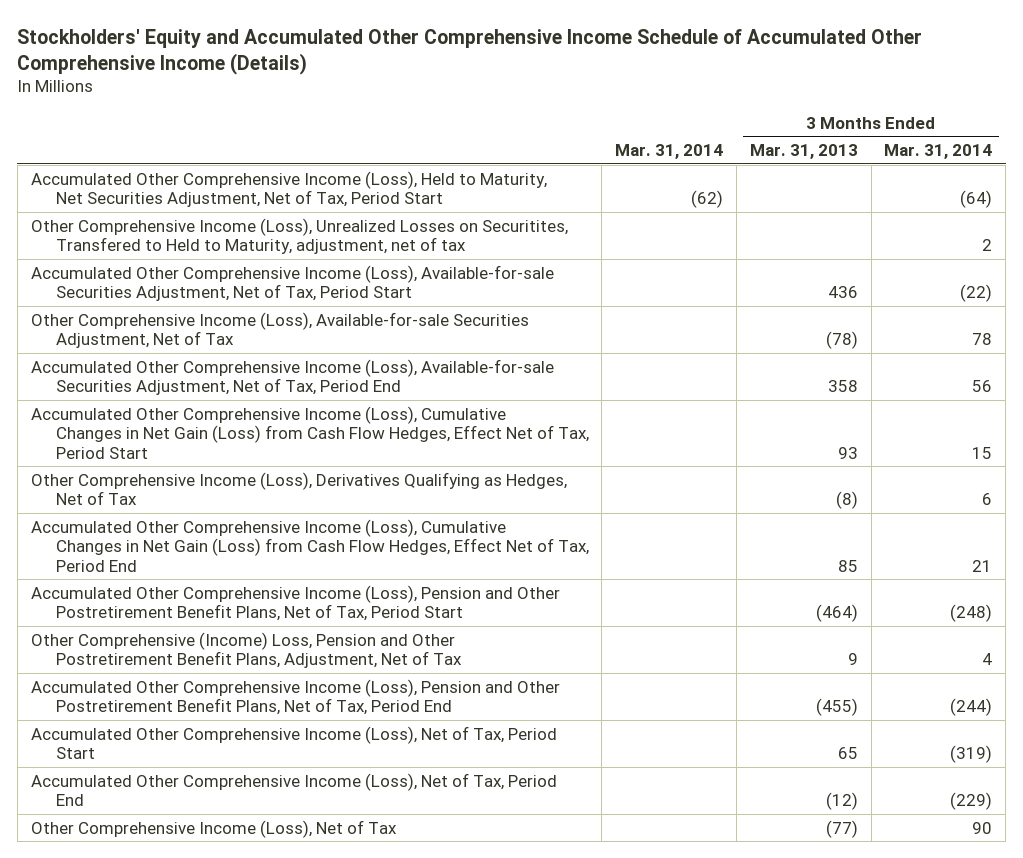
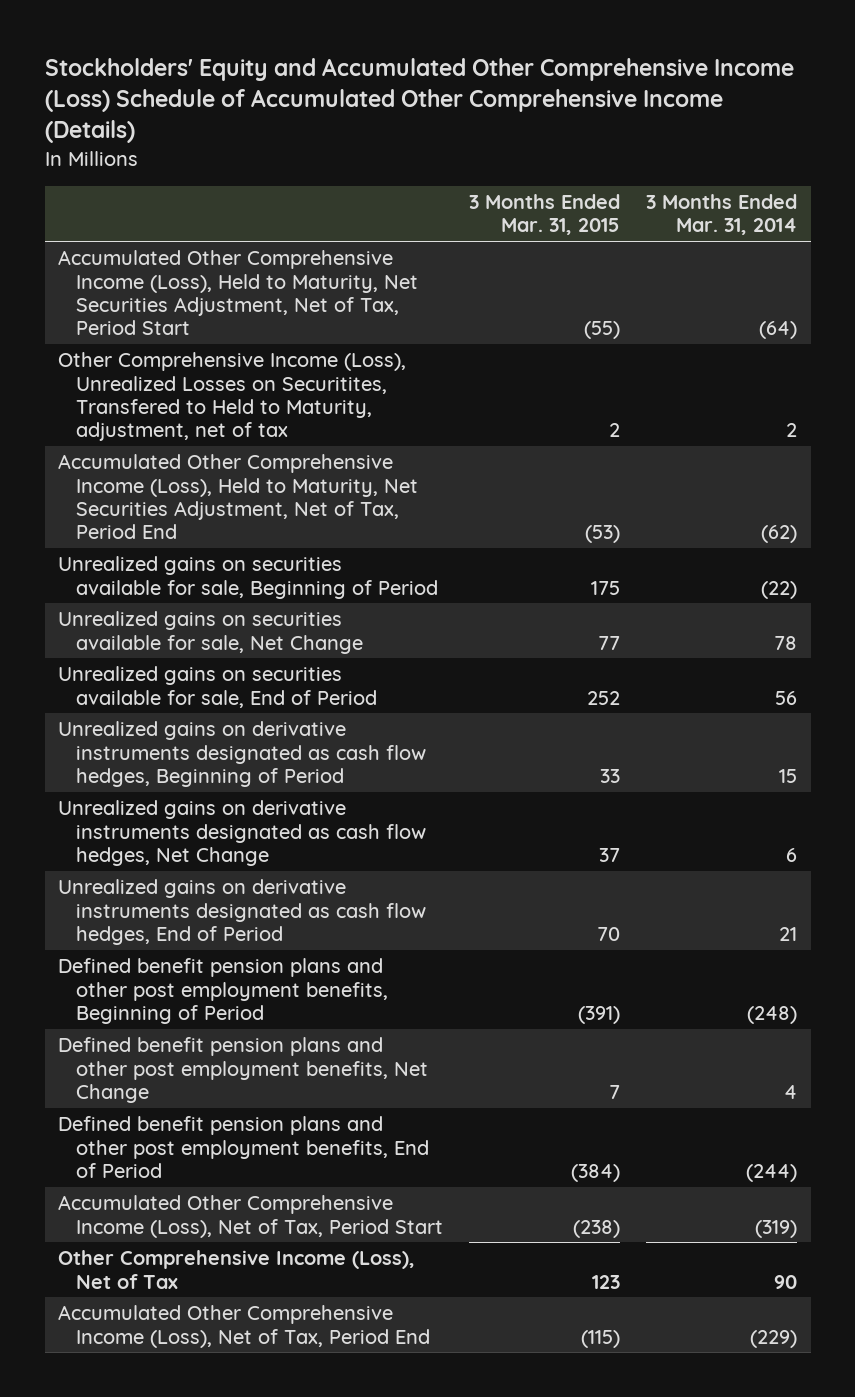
[17,28,923,75] Stockholders' Equity and Accumulated Other Comprehensive Income Schedule of Accumulated Other Comprehensive Income (Details) -> [44,57,794,144] Stockholders' Equity and Accumulated Other Comprehensive Income (Loss) Schedule of Accumulated Other Comprehensive Income (Details)
[615,144,724,160] Mar. 31, 2014 -> none
[749,144,858,160] Mar. 31, 2013 -> none
none -> [469,193,621,236] 3 Months Ended Mar. 31, 2015
none -> [57,454,418,540] Accumulated Other Comprehensive Income (Loss), Held to Maturity, Net Securities Adjustment, Net of Tax, Period End
[30,264,554,302] Accumulated Other Comprehensive Income (Loss), Available-for-sale Securities Adjustment, Net of Tax, Period Start -> [57,556,438,599] Unrealized gains on securities available for sale, Beginning of Period
[30,311,529,349] Other Comprehensive Income (Loss), Available-for-sale Securities Adjustment, Net of Tax -> [57,611,363,654] Unrealized gains on securities available for sale, Net Change
[30,358,554,396] Accumulated Other Comprehensive Income (Loss), Available-for-sale Securities Adjustment, Net of Tax, Period End -> [57,666,377,708] Unrealized gains on securities available for sale, End of Period
[30,405,589,459] Accumulated Other Comprehensive Income (Loss), Cumulative Changes in Net Gain (Loss) from Cash Flow Hedges, Effect Net of Tax, Period Start -> [57,721,426,787] Unrealized gains on derivative instruments designated as cash flow hedges, Beginning of Period
[30,471,567,506] Other Comprehensive Income (Loss), Derivatives Qualifying as Hedges, Net of Tax -> [57,800,426,866] Unrealized gains on derivative instruments designated as cash flow hedges, Net Change
[30,518,589,572] Accumulated Other Comprehensive Income (Loss), Cumulative Changes in Net Gain (Loss) from Cash Flow Hedges, Effect Net of Tax, Period End -> [57,879,426,945] Unrealized gains on derivative instruments designated as cash flow hedges, End of Period
[30,584,560,622] Accumulated Other Comprehensive Income (Loss), Pension and Other Postretirement Benefit Plans, Net of Tax, Period Start -> [57,958,388,1024] Defined benefit pension plans and other post employment benefits, Beginning of Period
[30,631,462,669] Other Comprehensive (Income) Loss, Pension and Other Postretirement Benefit Plans, Adjustment, Net of Tax -> [57,1037,428,1103] Defined benefit pension plans and other post employment benefits, Net Change
[30,678,560,716] Accumulated Other Comprehensive Income (Loss), Pension and Other Postretirement Benefit Plans, Net of Tax, Period End -> [57,1116,429,1178] Defined benefit pension plans and other post employment benefits, End of Period
[30,772,557,807] Accumulated Other Comprehensive Income (Loss), Net of Tax, Period End -> [57,1305,430,1348] Accumulated Other Comprehensive Income (Loss), Net of Tax, Period End

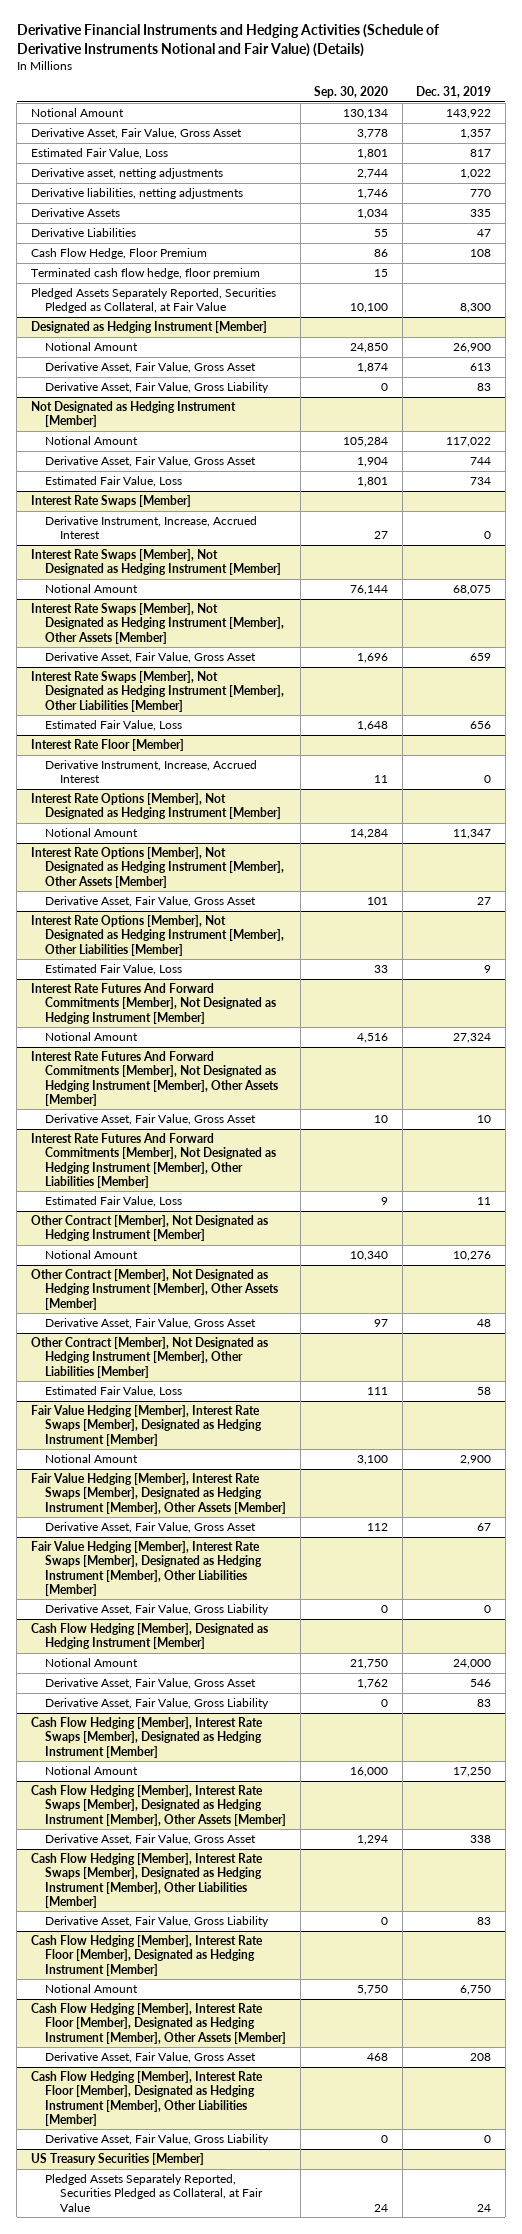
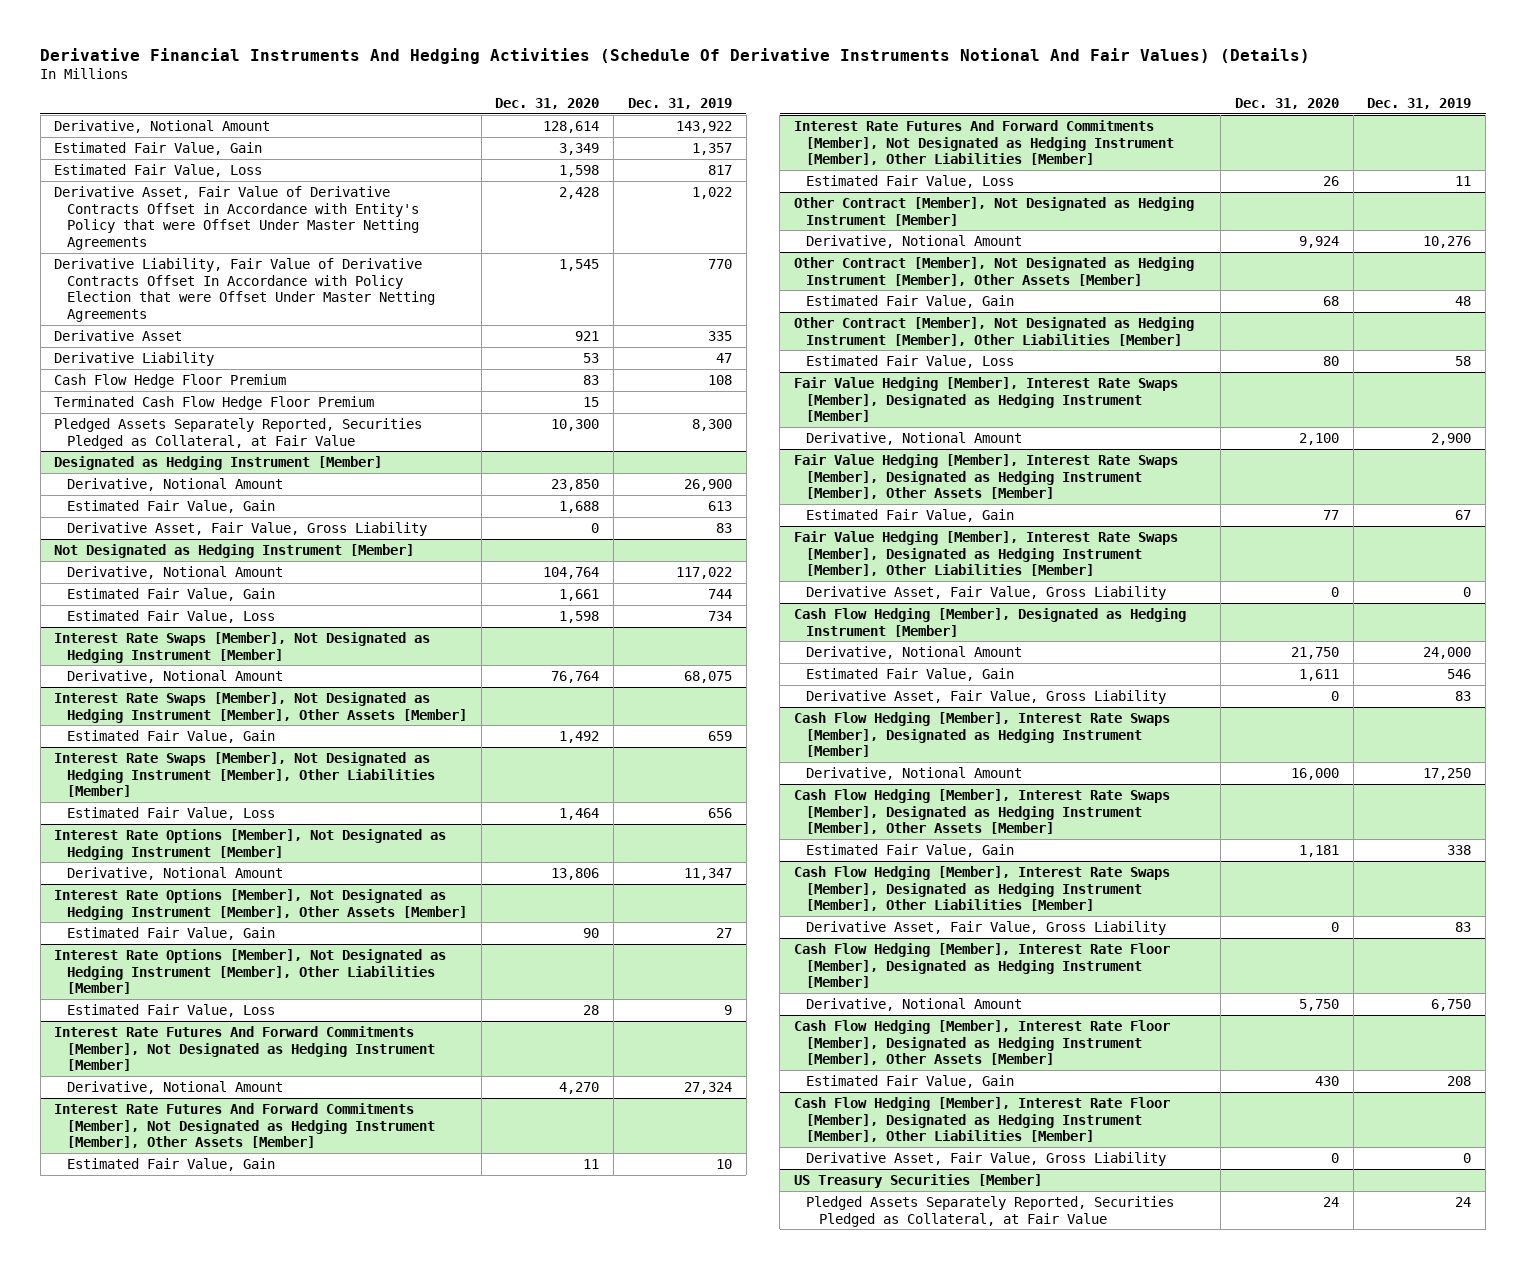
[16,24,439,57] Derivative Financial Instruments and Hedging Activities (Schedule of Derivative Instruments Notional and Fair Value) (Details) -> [40,47,1311,64] Derivative Financial Instruments And Hedging Activities (Schedule Of Derivative Instruments Notional And Fair Values) (Details)
[314,86,389,99] Sep. 30, 2020 -> none
none -> [495,98,600,110] Dec. 31, 2020
[30,108,124,118] Notional Amount -> [54,119,271,133] Derivative, Notional Amount
[30,128,242,140] Derivative Asset, Fair Value, Gross Asset -> [54,141,263,155] Estimated Fair Value, Gain
[30,188,243,200] Derivative liabilities, netting adjustments -> none
[30,168,223,180] Derivative asset, netting adjustments -> [54,185,419,251] Derivative Asset, Fair Value of Derivative Contracts Offset in Accordance with Entity's Policy that were Offset Under Master Netting Agreements
none -> [54,257,435,323] Derivative Liability, Fair Value of Derivative Contracts Offset In Accordance with Policy Election that were Offset Under Master Netting Agreements
[30,208,120,218] Derivative Assets -> [54,329,183,341] Derivative Asset
[30,228,136,238] Derivative Liabilities -> [54,351,215,366] Derivative Liability
[30,248,207,260] Cash Flow Hedge, Floor Premium -> [54,373,287,388] Cash Flow Hedge Floor Premium
[30,268,260,280] Terminated cash flow hedge, floor premium -> [54,395,375,410] Terminated Cash Flow Hedge Floor Premium
[45,342,139,352] Notional Amount -> [66,477,283,491] Derivative, Notional Amount
[45,362,257,374] Derivative Asset, Fair Value, Gross Asset -> [66,499,275,513] Estimated Fair Value, Gain
[45,436,139,446] Notional Amount -> [66,565,283,579] Derivative, Notional Amount
[45,456,257,468] Derivative Asset, Fair Value, Gross Asset -> [66,587,275,601] Estimated Fair Value, Gain
[30,495,191,508] Interest Rate Swaps [Member] -> none
[45,516,258,540] Derivative Instrument, Increase, Accrued Interest -> none
[45,584,139,594] Notional Amount -> [66,669,283,683] Derivative, Notional Amount
[45,652,257,664] Derivative Asset, Fair Value, Gross Asset -> [66,729,275,743] Estimated Fair Value, Gain
[30,739,184,752] Interest Rate Floor [Member] -> none
[45,760,258,784] Derivative Instrument, Increase, Accrued Interest -> none
[45,828,139,838] Notional Amount -> [66,866,283,880] Derivative, Notional Amount
[45,896,257,908] Derivative Asset, Fair Value, Gross Asset -> [66,926,275,940] Estimated Fair Value, Gain
[45,1032,139,1042] Notional Amount -> [66,1080,283,1094] Derivative, Notional Amount
[45,1114,257,1126] Derivative Asset, Fair Value, Gross Asset -> [66,1157,275,1171] Estimated Fair Value, Gain
[45,1250,139,1260] Notional Amount -> [806,234,1023,248] Derivative, Notional Amount
[45,1318,257,1330] Derivative Asset, Fair Value, Gross Asset -> [806,294,1015,308] Estimated Fair Value, Gain
[45,1454,139,1464] Notional Amount -> [806,431,1023,445] Derivative, Notional Amount
[45,1522,257,1534] Derivative Asset, Fair Value, Gross Asset -> [806,508,1015,522] Estimated Fair Value, Gain
[45,1658,139,1668] Notional Amount -> [806,645,1023,659] Derivative, Notional Amount
[45,1678,257,1690] Derivative Asset, Fair Value, Gross Asset -> [806,667,1015,681] Estimated Fair Value, Gain
[45,1766,139,1776] Notional Amount -> [806,766,1023,780] Derivative, Notional Amount
[45,1834,257,1846] Derivative Asset, Fair Value, Gross Asset -> [806,843,1015,857] Estimated Fair Value, Gain
[45,1984,139,1994] Notional Amount -> [806,997,1023,1011] Derivative, Notional Amount
[45,2052,257,2064] Derivative Asset, Fair Value, Gross Asset -> [806,1074,1015,1088] Estimated Fair Value, Gain

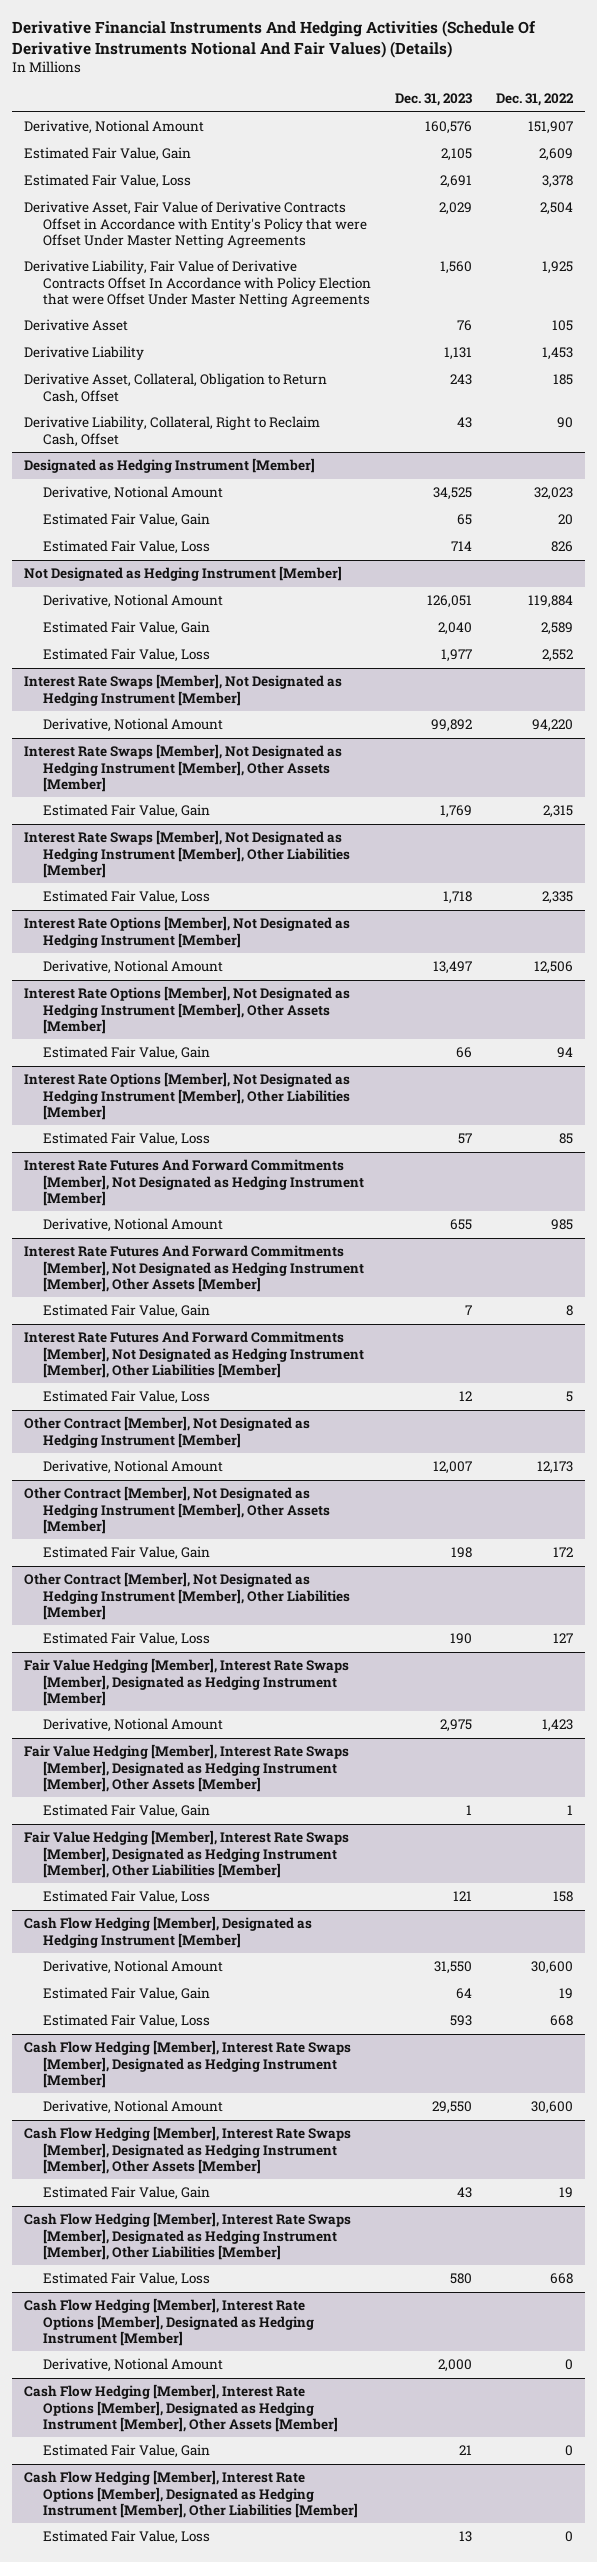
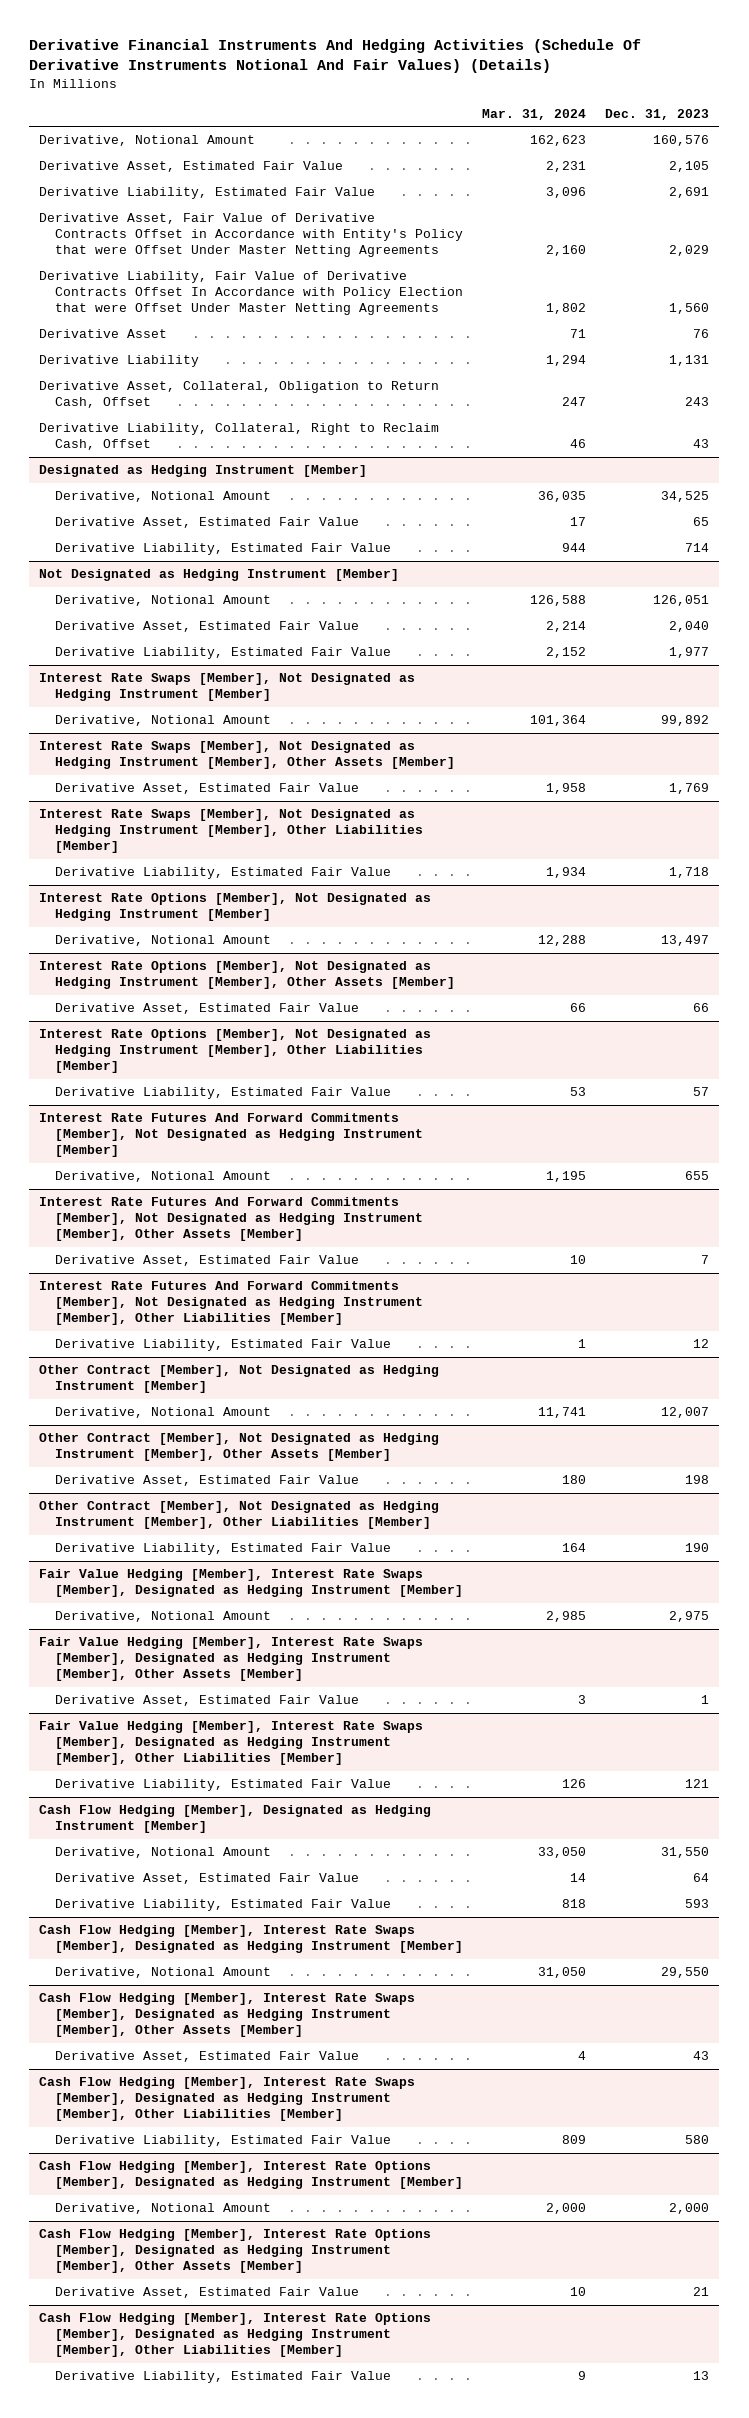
[496,93,575,107] Dec. 31, 2022 -> none
none -> [482,108,587,120] Mar. 31, 2024
[23,147,191,162] Estimated Fair Value, Gain -> [39,161,344,173] Derivative Asset, Estimated Fair Value
[23,174,191,189] Estimated Fair Value, Loss -> [39,187,376,200] Derivative Liability, Estimated Fair Value
[43,513,211,528] Estimated Fair Value, Gain -> [54,517,359,529] Derivative Asset, Estimated Fair Value
[43,540,211,555] Estimated Fair Value, Loss -> [54,543,391,556] Derivative Liability, Estimated Fair Value
[43,621,211,636] Estimated Fair Value, Gain -> [54,621,359,633] Derivative Asset, Estimated Fair Value
[43,648,211,663] Estimated Fair Value, Loss -> [54,647,391,660] Derivative Liability, Estimated Fair Value
[43,804,211,819] Estimated Fair Value, Gain -> [54,783,359,795] Derivative Asset, Estimated Fair Value
[43,890,211,905] Estimated Fair Value, Loss -> [54,867,391,880] Derivative Liability, Estimated Fair Value
[43,1046,211,1061] Estimated Fair Value, Gain -> [54,1003,359,1015] Derivative Asset, Estimated Fair Value
[43,1132,211,1147] Estimated Fair Value, Loss -> [54,1087,391,1100] Derivative Liability, Estimated Fair Value
[43,1304,211,1319] Estimated Fair Value, Gain -> [54,1255,359,1267] Derivative Asset, Estimated Fair Value
[43,1390,211,1405] Estimated Fair Value, Loss -> [54,1339,391,1352] Derivative Liability, Estimated Fair Value
[43,1546,211,1561] Estimated Fair Value, Gain -> [54,1475,359,1487] Derivative Asset, Estimated Fair Value
[43,1632,211,1647] Estimated Fair Value, Loss -> [54,1543,391,1556] Derivative Liability, Estimated Fair Value
[43,1804,211,1819] Estimated Fair Value, Gain -> [54,1695,359,1707] Derivative Asset, Estimated Fair Value
[43,1890,211,1905] Estimated Fair Value, Loss -> [54,1779,391,1792] Derivative Liability, Estimated Fair Value
[43,1987,211,2002] Estimated Fair Value, Gain -> [54,1873,359,1885] Derivative Asset, Estimated Fair Value
[43,2014,211,2029] Estimated Fair Value, Loss -> [54,1899,391,1912] Derivative Liability, Estimated Fair Value
[43,2186,211,2201] Estimated Fair Value, Gain -> [54,2051,359,2063] Derivative Asset, Estimated Fair Value
[43,2272,211,2287] Estimated Fair Value, Loss -> [54,2135,391,2148] Derivative Liability, Estimated Fair Value
[43,2444,211,2459] Estimated Fair Value, Gain -> [54,2287,359,2299] Derivative Asset, Estimated Fair Value
[43,2530,211,2545] Estimated Fair Value, Loss -> [54,2371,391,2384] Derivative Liability, Estimated Fair Value

